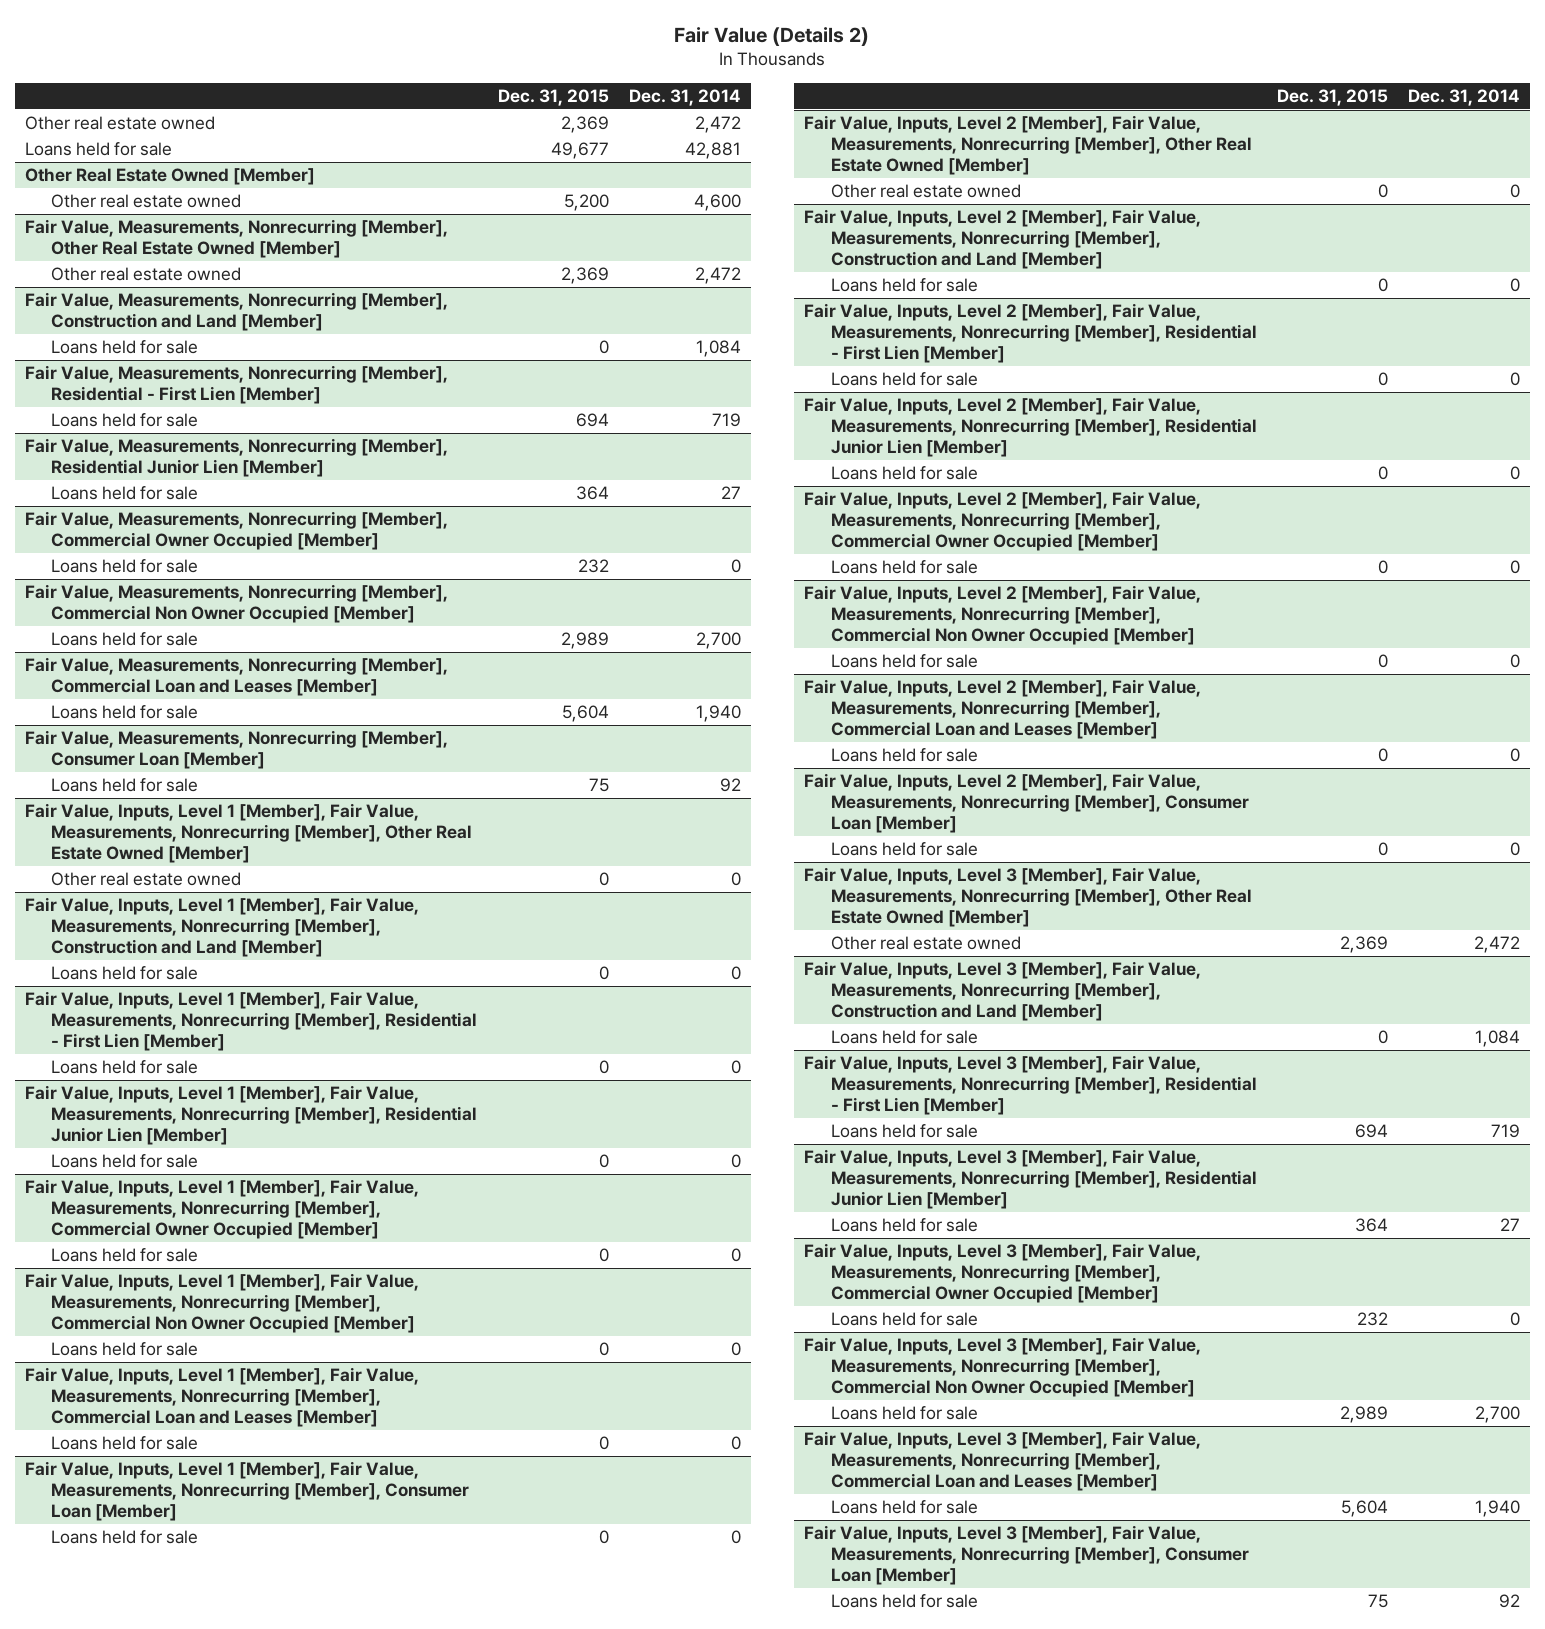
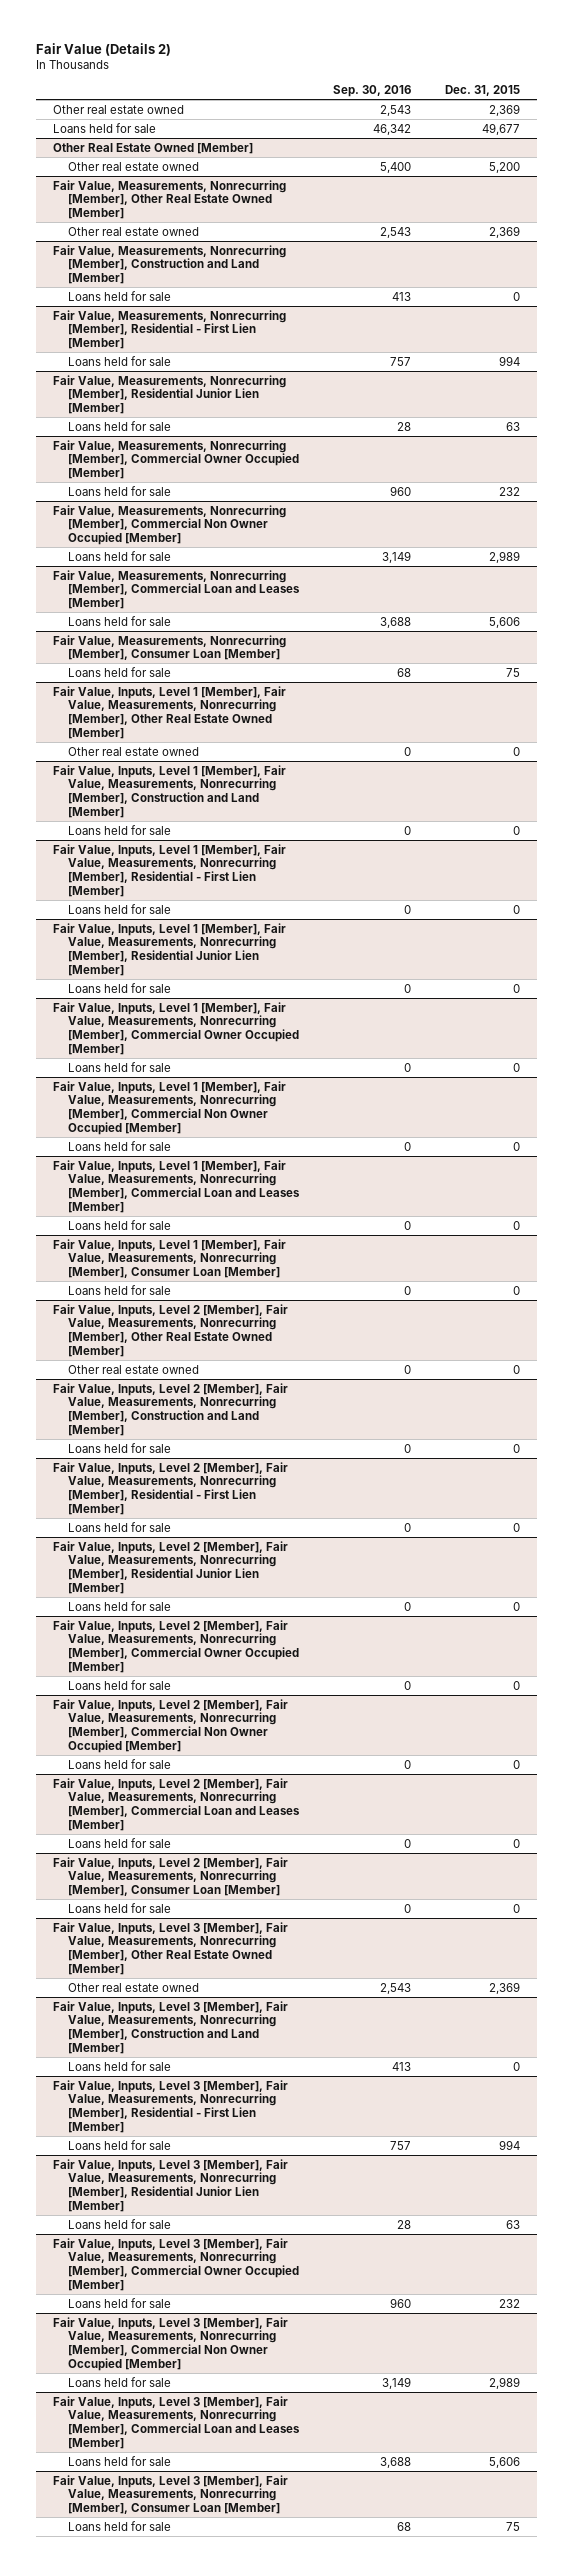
[628,88,741,106] Dec. 31, 2014 -> none
none -> [333,85,412,98] Sep. 30, 2016
[575,413,609,428] 694 -> [499,355,521,366] 994
[575,486,609,501] 364 -> [506,421,521,431] 63
[561,705,609,723] 5,604 -> [489,616,521,628] 5,606
[1354,1124,1388,1139] 694 -> [499,2139,521,2150] 994
[1354,1218,1388,1233] 364 -> [506,2219,521,2229] 63
[1340,1500,1388,1518] 5,604 -> [489,2456,521,2468] 5,606

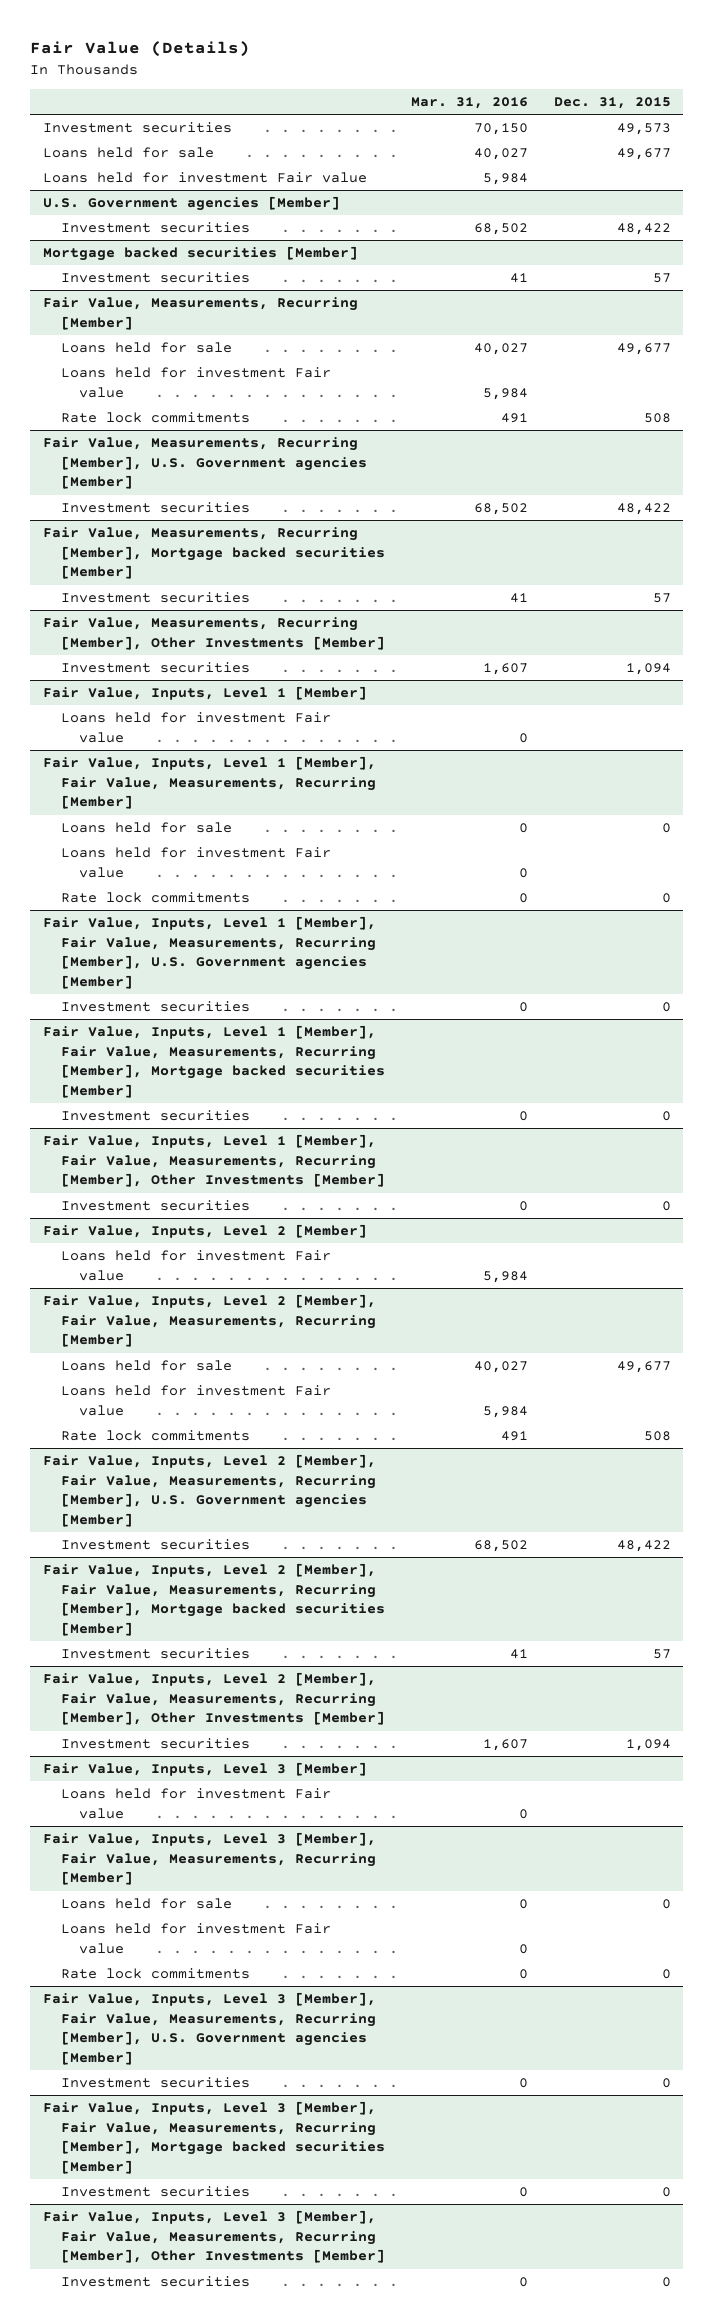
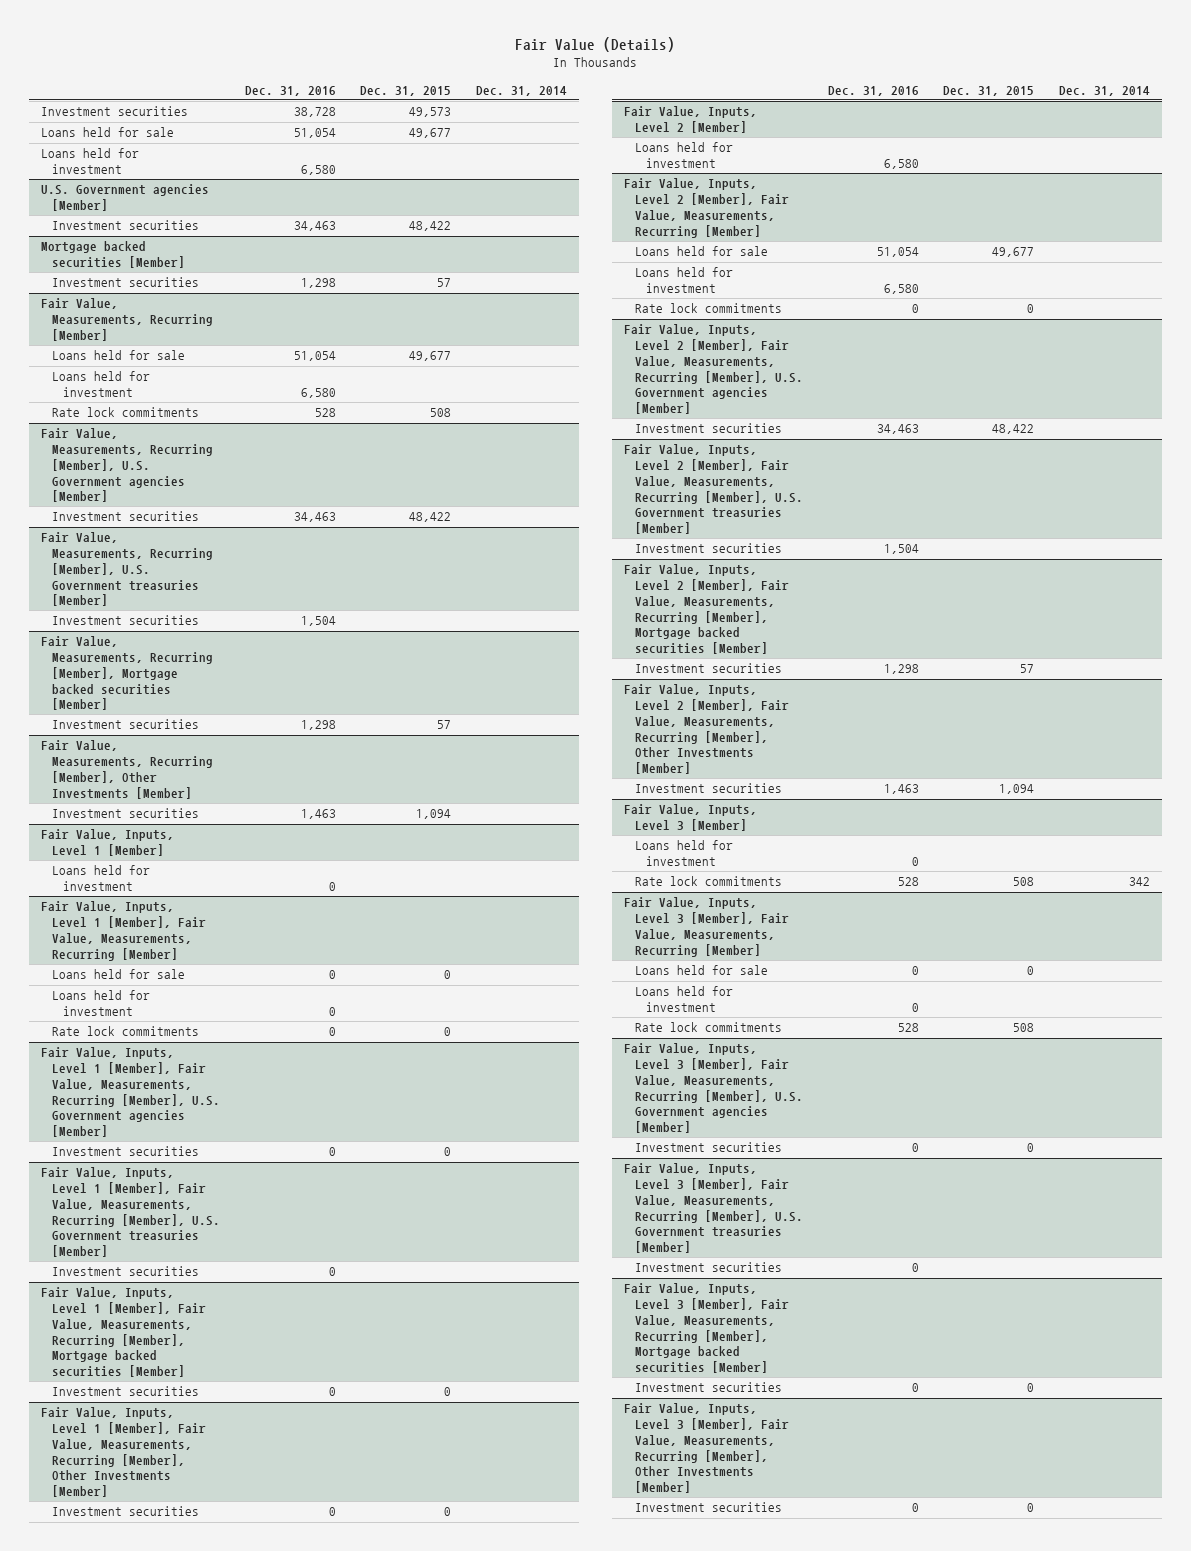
[410,97,528,110] Mar. 31, 2016 -> none
none -> [244,85,336,96] Dec. 31, 2016
none -> [475,85,567,96] Dec. 31, 2014
[42,172,367,184] Loans held for investment Fair value -> [40,148,139,175] Loans held for investment
[60,367,331,398] Loans held for investment Fair value -> [51,371,150,398] Loans held for investment
none -> [40,532,213,607] Fair Value, Measurements, Recurring [Member], U.S. Government treasuries [Member]
none -> [51,615,199,626] Investment securities
[60,712,331,743] Loans held for investment Fair value -> [51,865,150,892] Loans held for investment
[60,847,331,878] Loans held for investment Fair value -> [51,990,150,1017] Loans held for investment
none -> [40,1167,220,1257] Fair Value, Inputs, Level 1 [Member], Fair Value, Measurements, Recurring [Member], U.S. Government treasuries [Member]
none -> [51,1266,199,1277] Investment securities
[60,1250,331,1281] Loans held for investment Fair value -> [634,142,733,169] Loans held for investment
[60,1385,331,1416] Loans held for investment Fair value -> [634,267,733,294] Loans held for investment
[643,1431,671,1442] 508 -> [1027,304,1035,314] 0
none -> [623,444,803,534] Fair Value, Inputs, Level 2 [Member], Fair Value, Measurements, Recurring [Member], U.S. Government treasuries [Member]
none -> [634,543,782,554] Investment securities
[60,1788,331,1819] Loans held for investment Fair value -> [634,840,733,867] Loans held for investment
none -> [634,876,782,887] Rate lock commitments
[60,1923,331,1954] Loans held for investment Fair value -> [634,986,733,1013] Loans held for investment
[661,1969,671,1980] 0 -> [1013,1023,1035,1033] 508
none -> [623,1163,803,1253] Fair Value, Inputs, Level 3 [Member], Fair Value, Measurements, Recurring [Member], U.S. Government treasuries [Member]
none -> [634,1262,782,1273] Investment securities

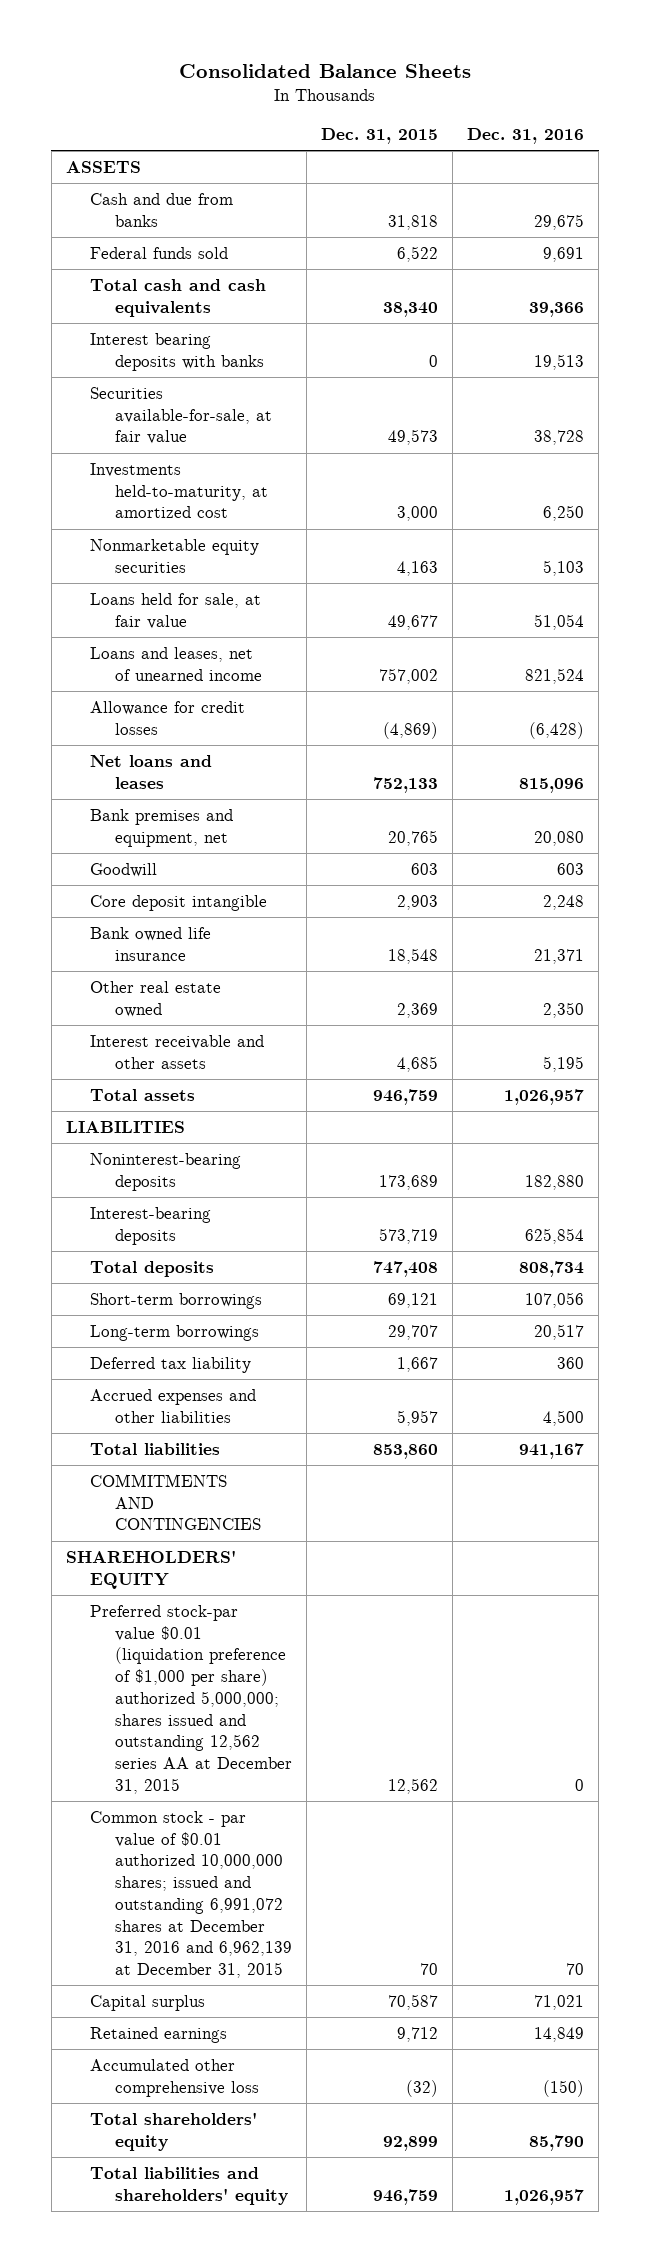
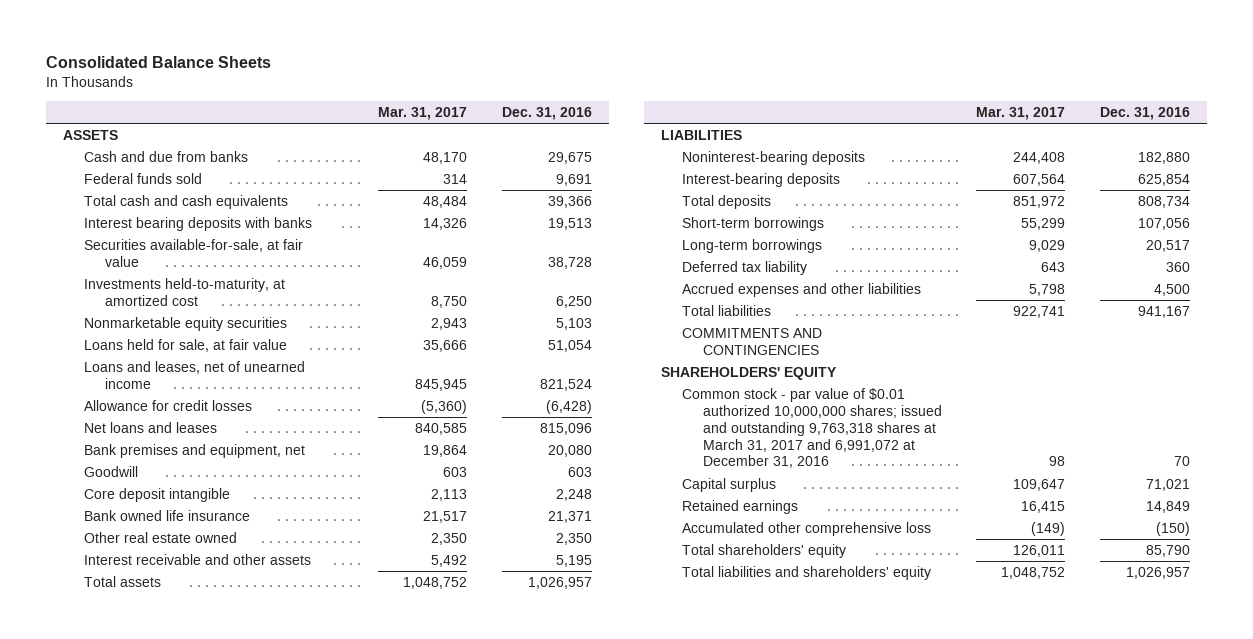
[321,128,439,145] Dec. 31, 2015 -> none
none -> [378,106,468,120] Mar. 31, 2017
[90,1605,293,1794] Preferred stock-par value $0.01 (liquidation preference of $1,000 per share) authorized 5,000,000; shares issued and outstanding 12,562 series AA at December 31, 2015 -> none
[90,1811,293,1978] Common stock - par value of $0.01 authorized 10,000,000 shares; issued and outstanding 6,991,072 shares at December 31, 2016 and 6,962,139 at December 31, 2015 -> [682,387,942,469] Common stock - par value of $0.01 authorized 10,000,000 shares; issued and outstanding 9,763,318 shares at March 31, 2017 and 6,991,072 at December 31, 2016

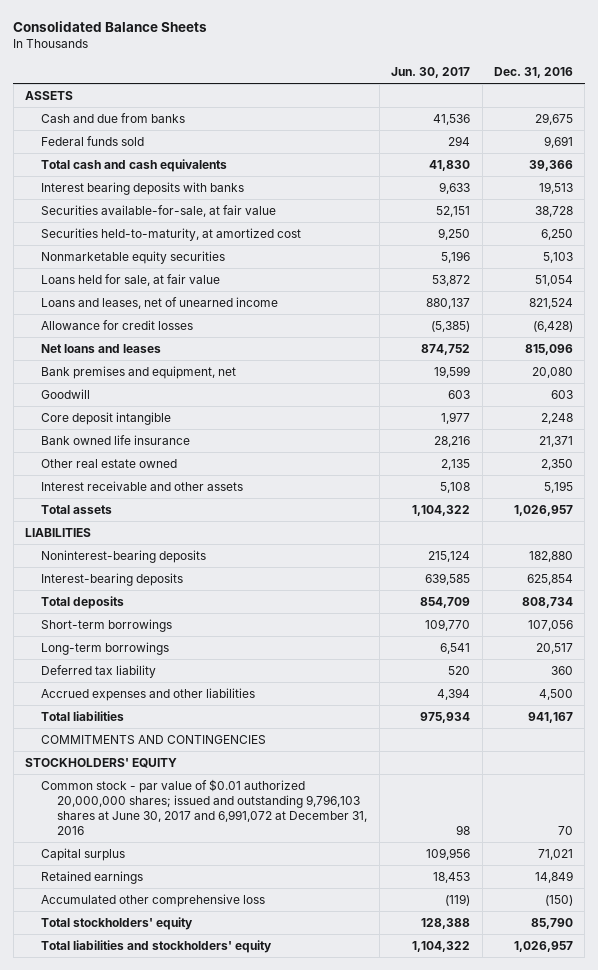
[378,106,468,120] Mar. 31, 2017 -> none
none -> [391,66,471,78] Jun. 30, 2017
[84,277,286,306] Investments held-to-maturity, at amortized cost -> [41,228,302,242] Securities held-to-maturity, at amortized cost
[661,366,838,380] SHAREHOLDERS' EQUITY -> [25,758,178,769] STOCKHOLDERS' EQUITY
[682,387,942,469] Common stock - par value of $0.01 authorized 10,000,000 shares; issued and outstanding 9,763,318 shares at March 31, 2017 and 6,991,072 at December 31, 2016 -> [41,779,368,835] Common stock - par value of $0.01 authorized 20,000,000 shares; issued and outstanding 9,796,103 shares at June 30, 2017 and 6,991,072 at December 31, 2016
[682,543,847,558] Total shareholders' equity -> [41,917,194,931] Total stockholders' equity
[682,565,932,580] Total liabilities and shareholders' equity -> [41,940,273,954] Total liabilities and stockholders' equity

